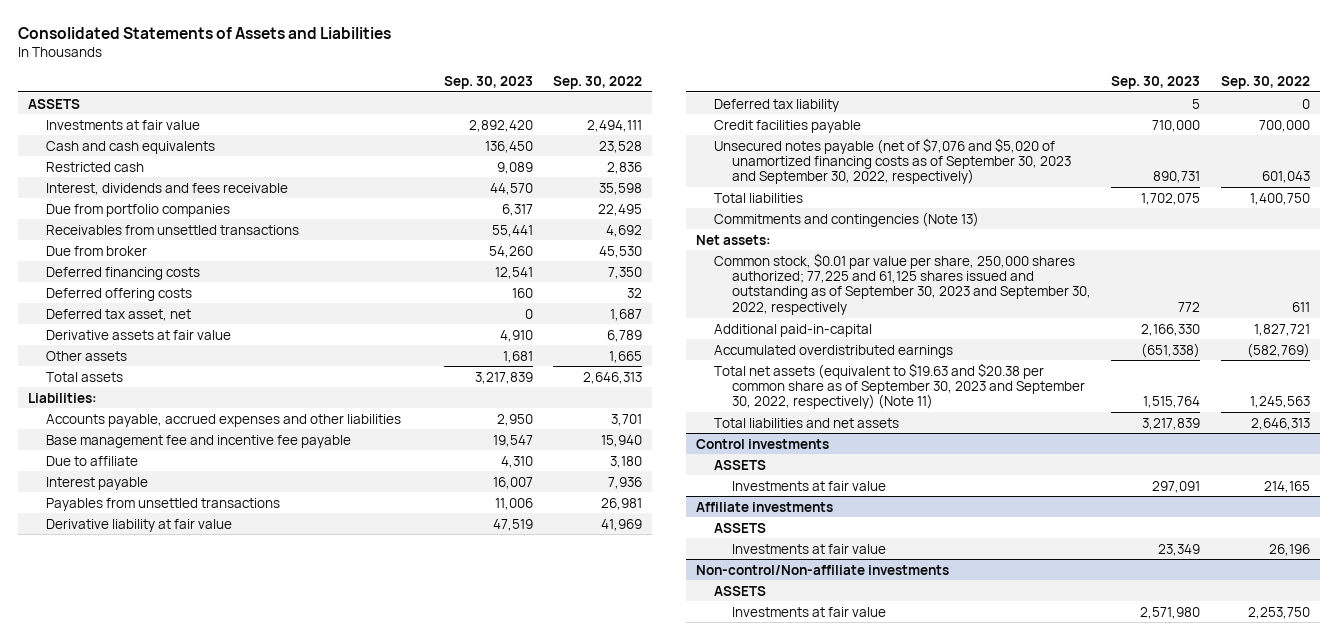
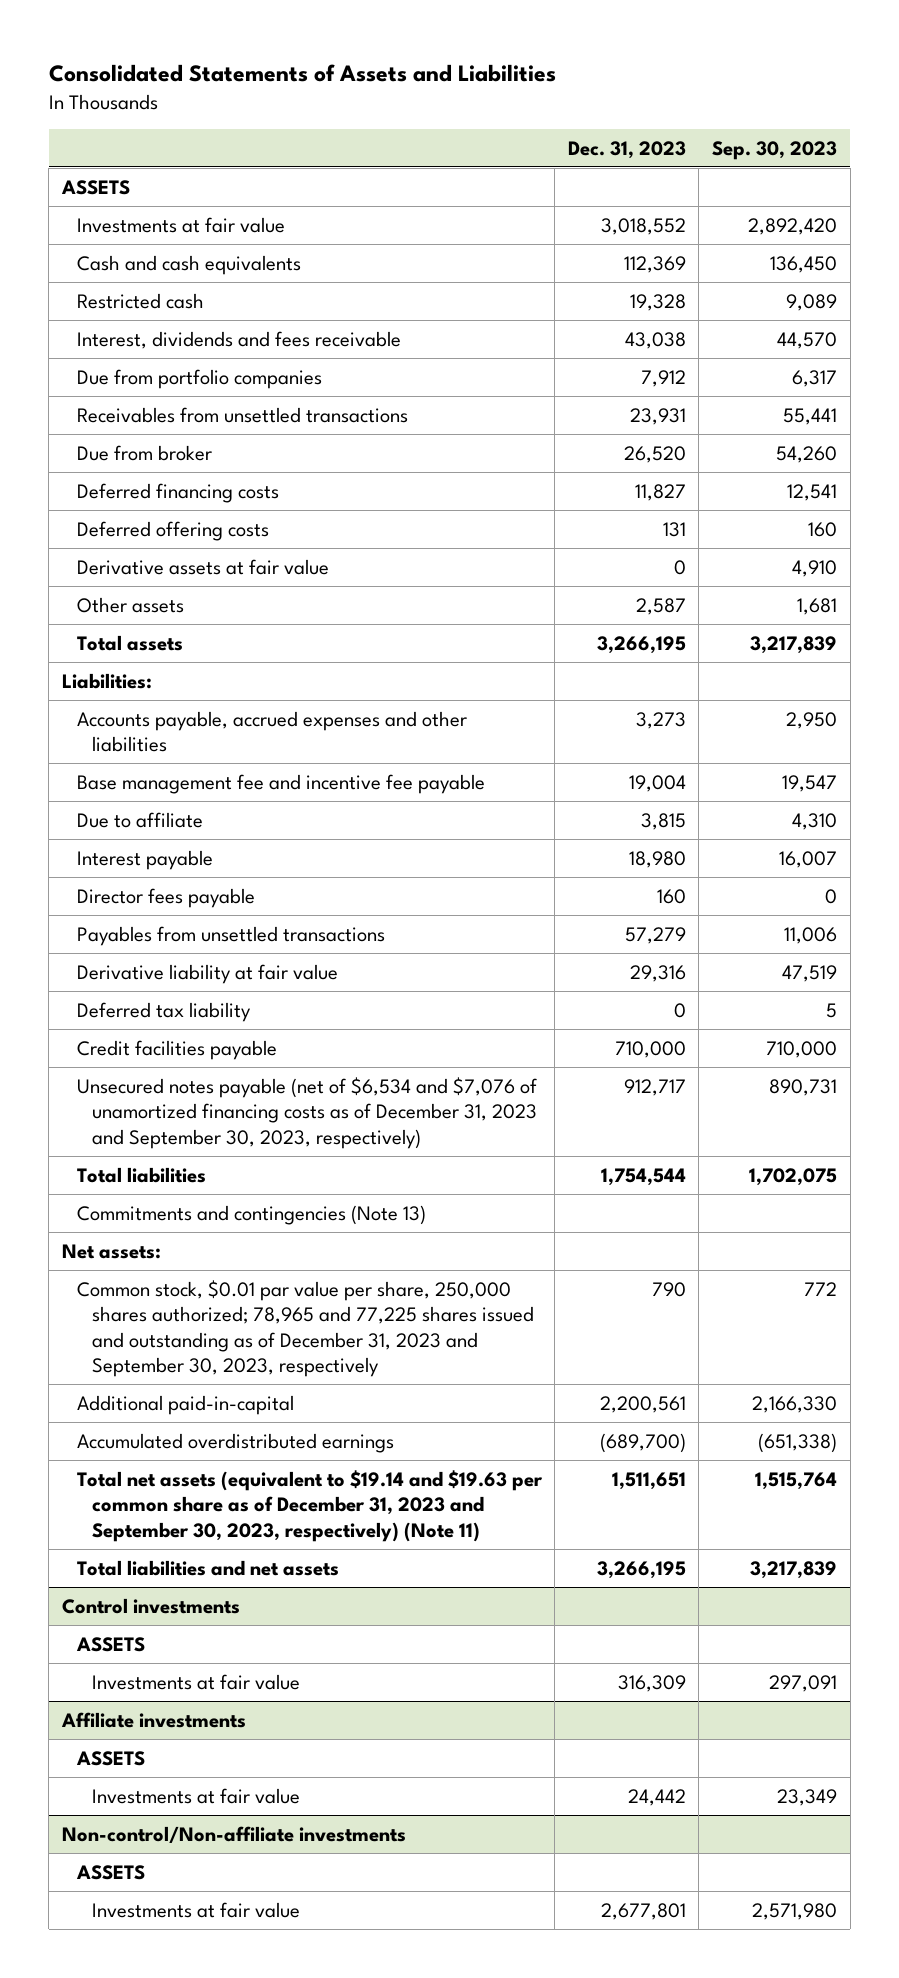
[553,76,643,90] Sep. 30, 2022 -> none
none -> [567,140,686,159] Dec. 31, 2023
[46,308,192,321] Deferred tax asset, net -> none
none -> [76,887,255,908] Director fees payable
[714,137,1072,185] Unsecured notes payable (net of $7,076 and $5,020 of unamortized financing costs as of September 30, 2023 and September 30, 2022, respectively) -> [76,1076,537,1149] Unsecured notes payable (net of $6,534 and $7,076 of unamortized financing costs as of December 31, 2023 and September 30, 2023, respectively)
[714,252,1092,315] Common stock, $0.01 par value per share, 250,000 shares authorized; 77,225 and 61,125 shares issued and outstanding as of September 30, 2023 and September 30, 2022, respectively -> [76,1279,534,1378] Common stock, $0.01 par value per share, 250,000 shares authorized; 78,965 and 77,225 shares issued and outstanding as of December 31, 2023 and September 30, 2023, respectively
[714,362,1086,410] Total net assets (equivalent to $19.63 and $20.38 per common share as of September 30, 2023 and September 30, 2022, respectively) (Note 11) -> [76,1469,543,1542] Total net assets (equivalent to $19.14 and $19.63 per common share as of December 31, 2023 and September 30, 2023, respectively) (Note 11)

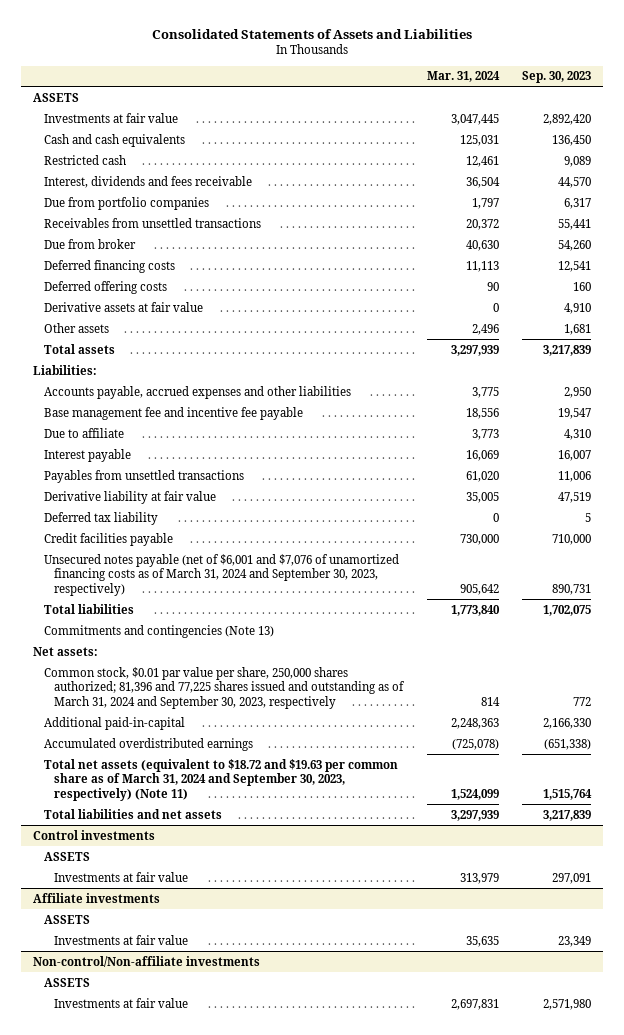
[567,140,686,159] Dec. 31, 2023 -> none
none -> [426,71,500,83] Mar. 31, 2024
[76,887,255,908] Director fees payable -> none
[76,1076,537,1149] Unsecured notes payable (net of $6,534 and $7,076 of unamortized financing costs as of December 31, 2023 and September 30, 2023, respectively) -> [43,553,399,597] Unsecured notes payable (net of $6,001 and $7,076 of unamortized financing costs as of March 31, 2024 and September 30, 2023, respectively)
[76,1279,534,1378] Common stock, $0.01 par value per share, 250,000 shares authorized; 78,965 and 77,225 shares issued and outstanding as of December 31, 2023 and September 30, 2023, respectively -> [43,666,406,710] Common stock, $0.01 par value per share, 250,000 shares authorized; 81,396 and 77,225 shares issued and outstanding as of March 31, 2024 and September 30, 2023, respectively
[76,1469,543,1542] Total net assets (equivalent to $19.14 and $19.63 per common share as of December 31, 2023 and September 30, 2023, respectively) (Note 11) -> [43,758,398,802] Total net assets (equivalent to $18.72 and $19.63 per common share as of March 31, 2024 and September 30, 2023, respectively) (Note 11)

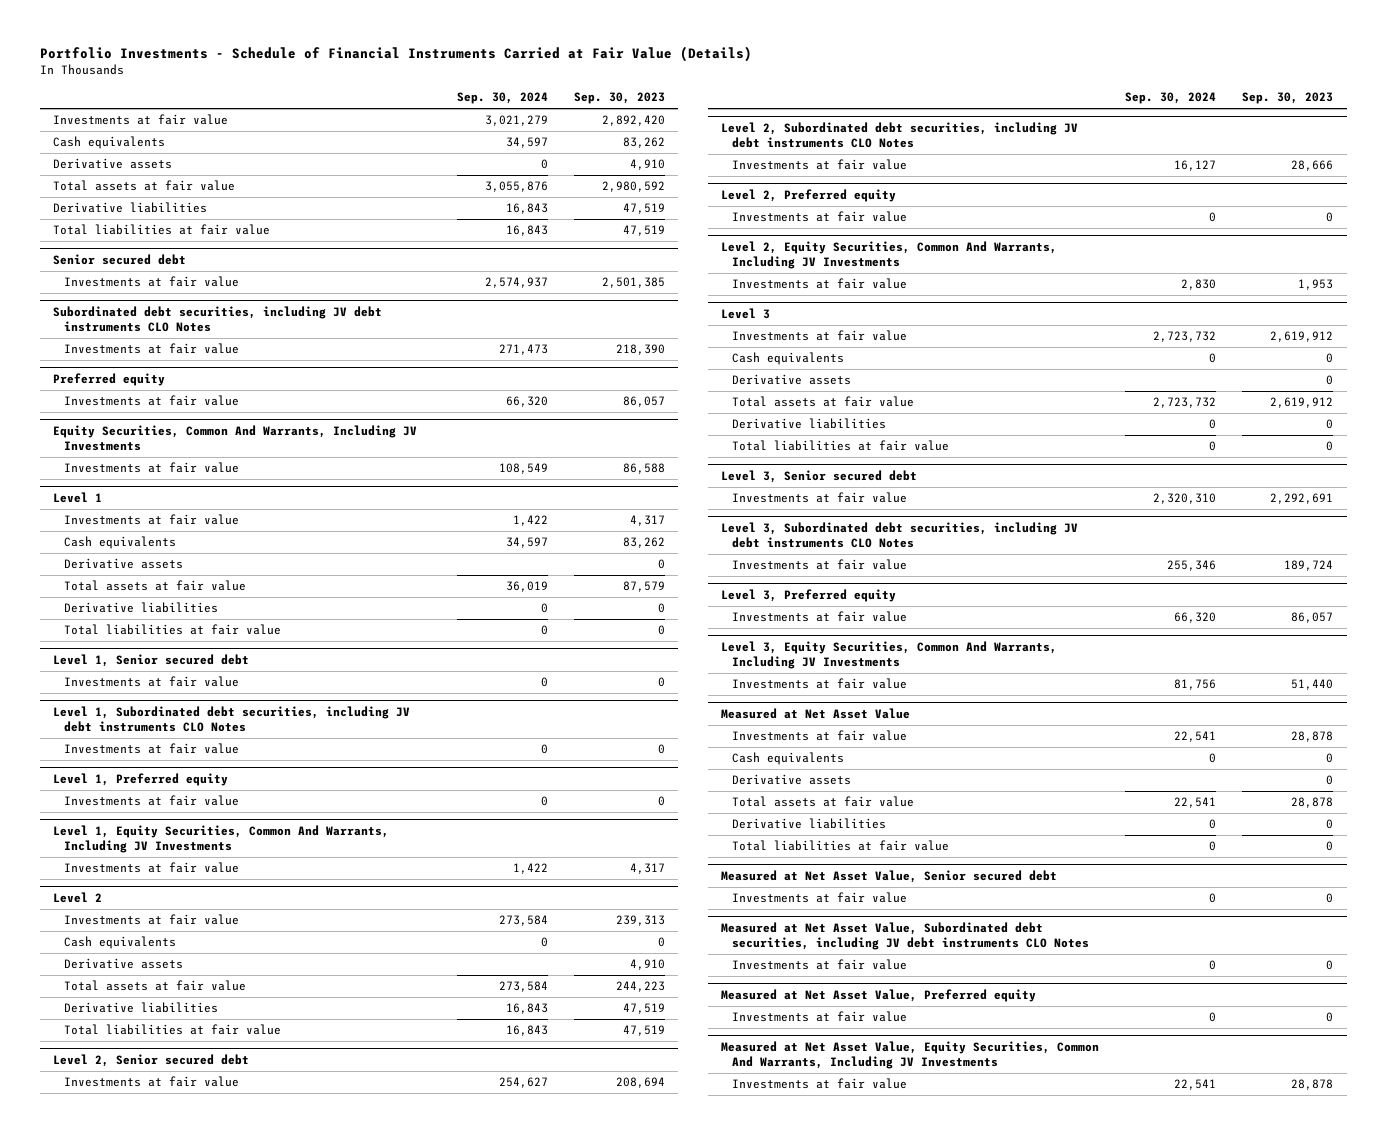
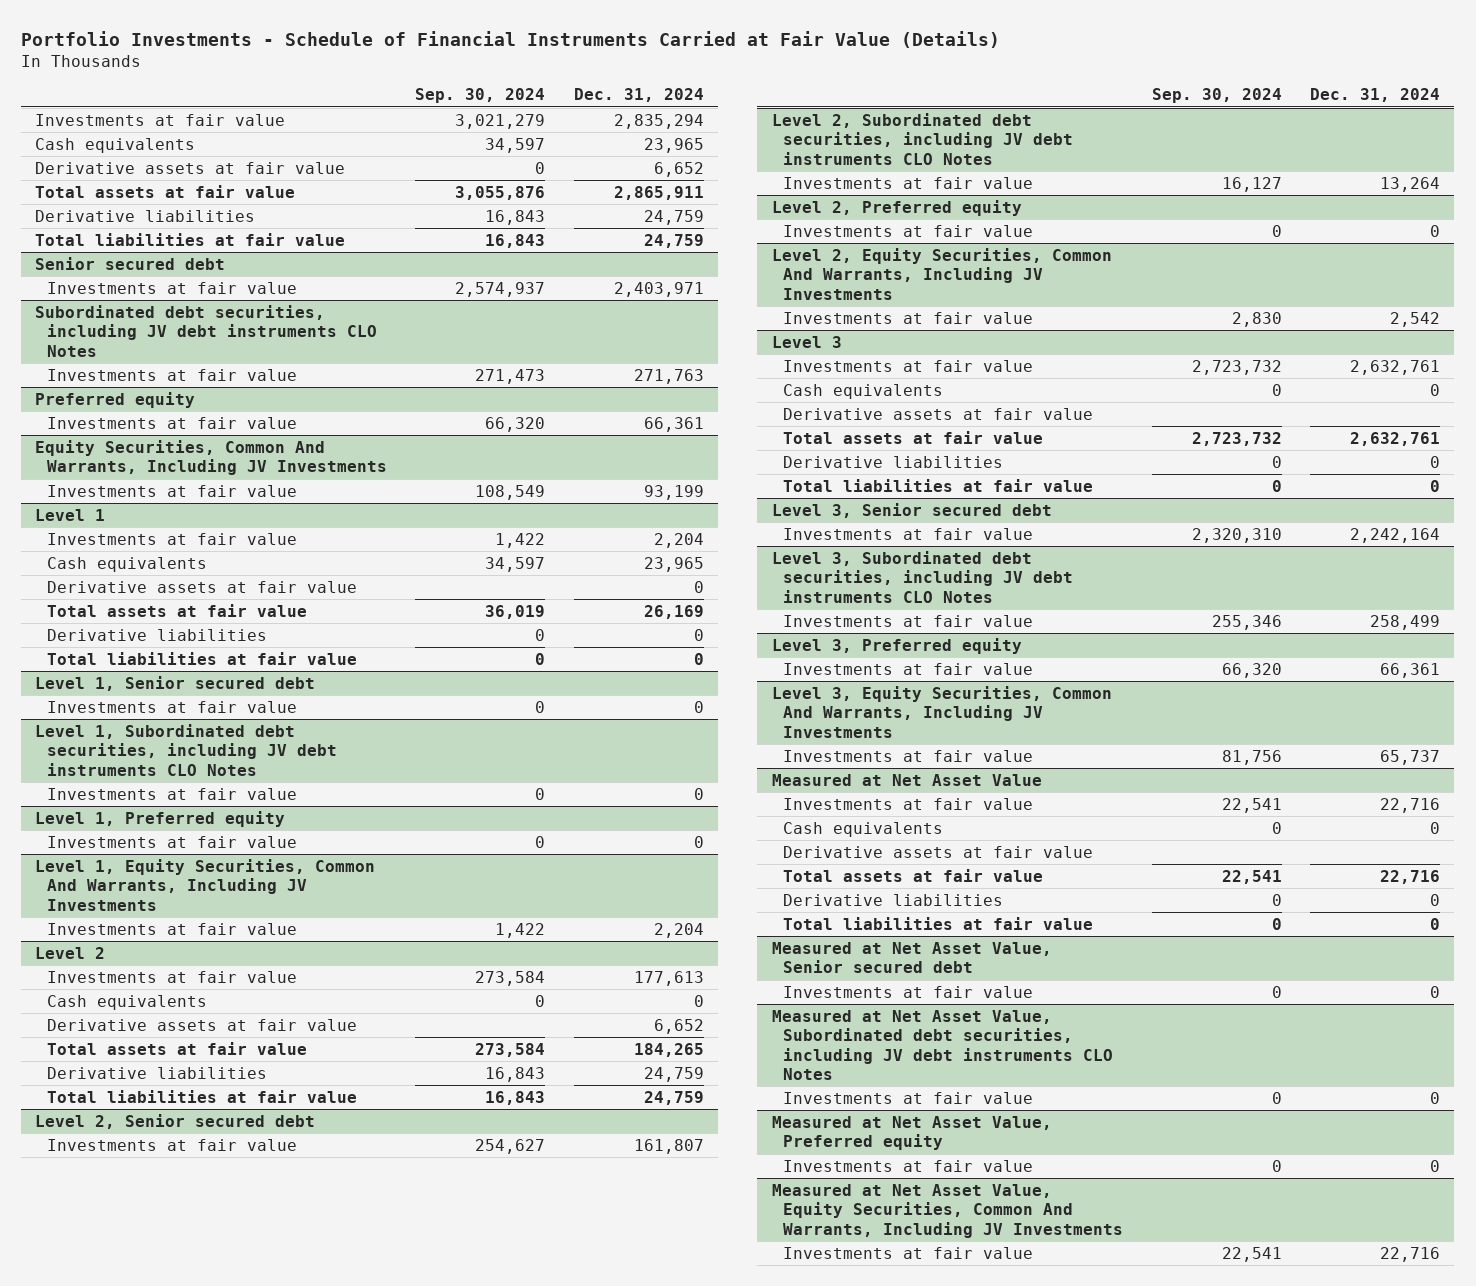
[574,92,666,105] Sep. 30, 2023 -> none
none -> [573,88,704,103] Dec. 31, 2024
[53,158,173,170] Derivative assets -> [35,161,346,174] Derivative assets at fair value
[64,558,184,570] Derivative assets -> [46,580,357,593] Derivative assets at fair value
[64,958,184,970] Derivative assets -> [46,1018,357,1031] Derivative assets at fair value
[732,374,852,386] Derivative assets -> [783,407,1094,420] Derivative assets at fair value
[732,774,852,786] Derivative assets -> [783,845,1094,858] Derivative assets at fair value

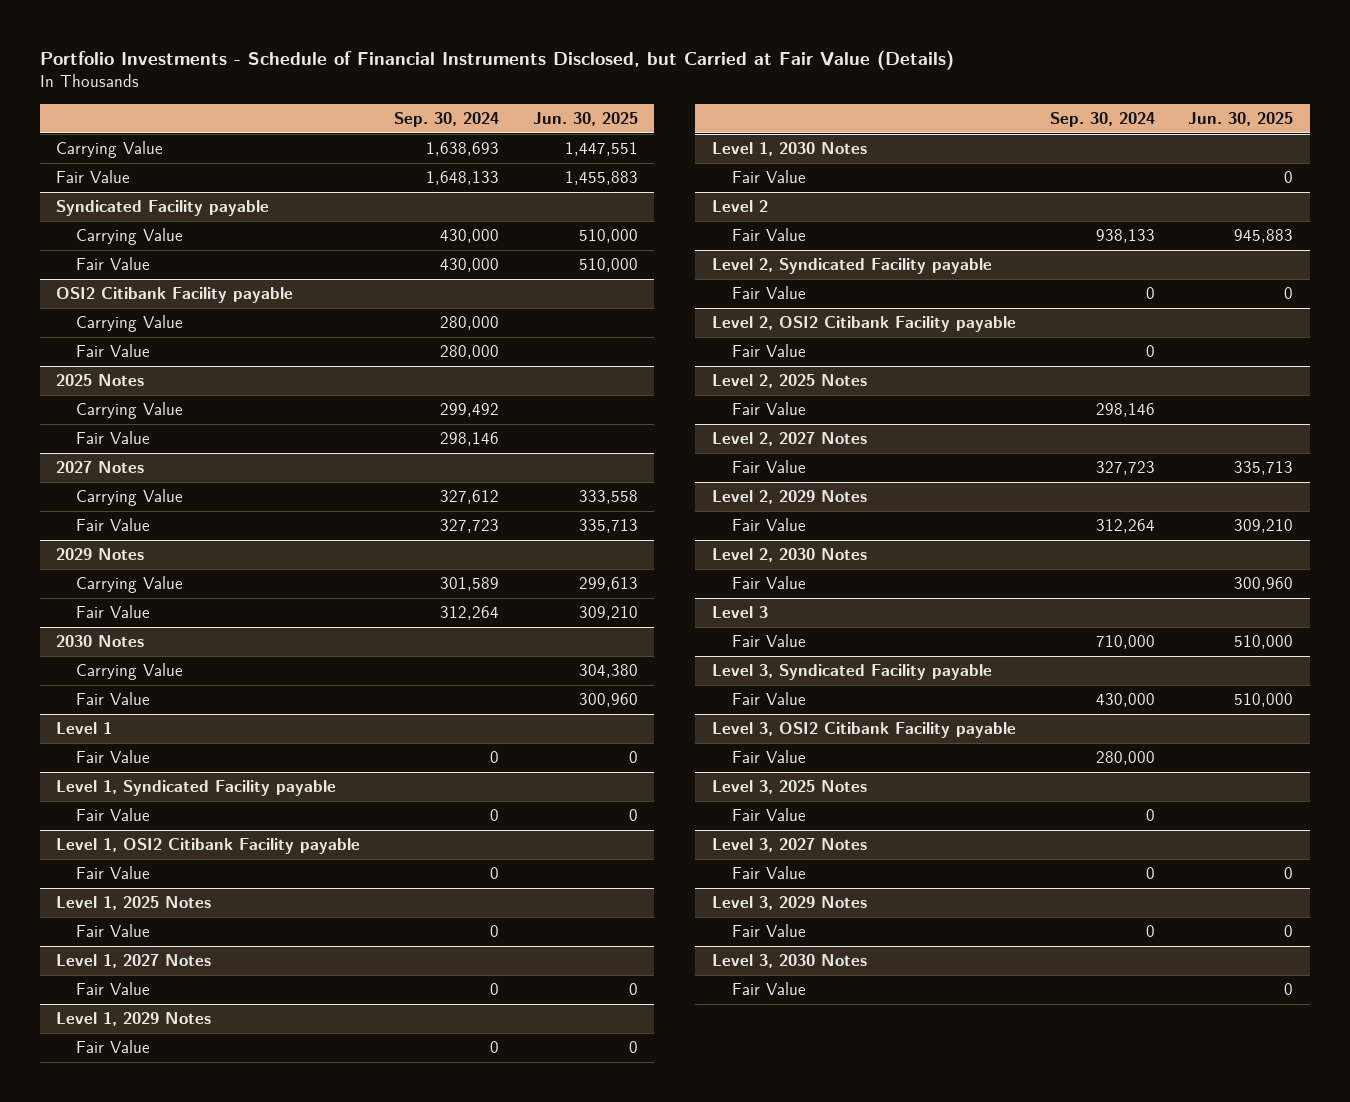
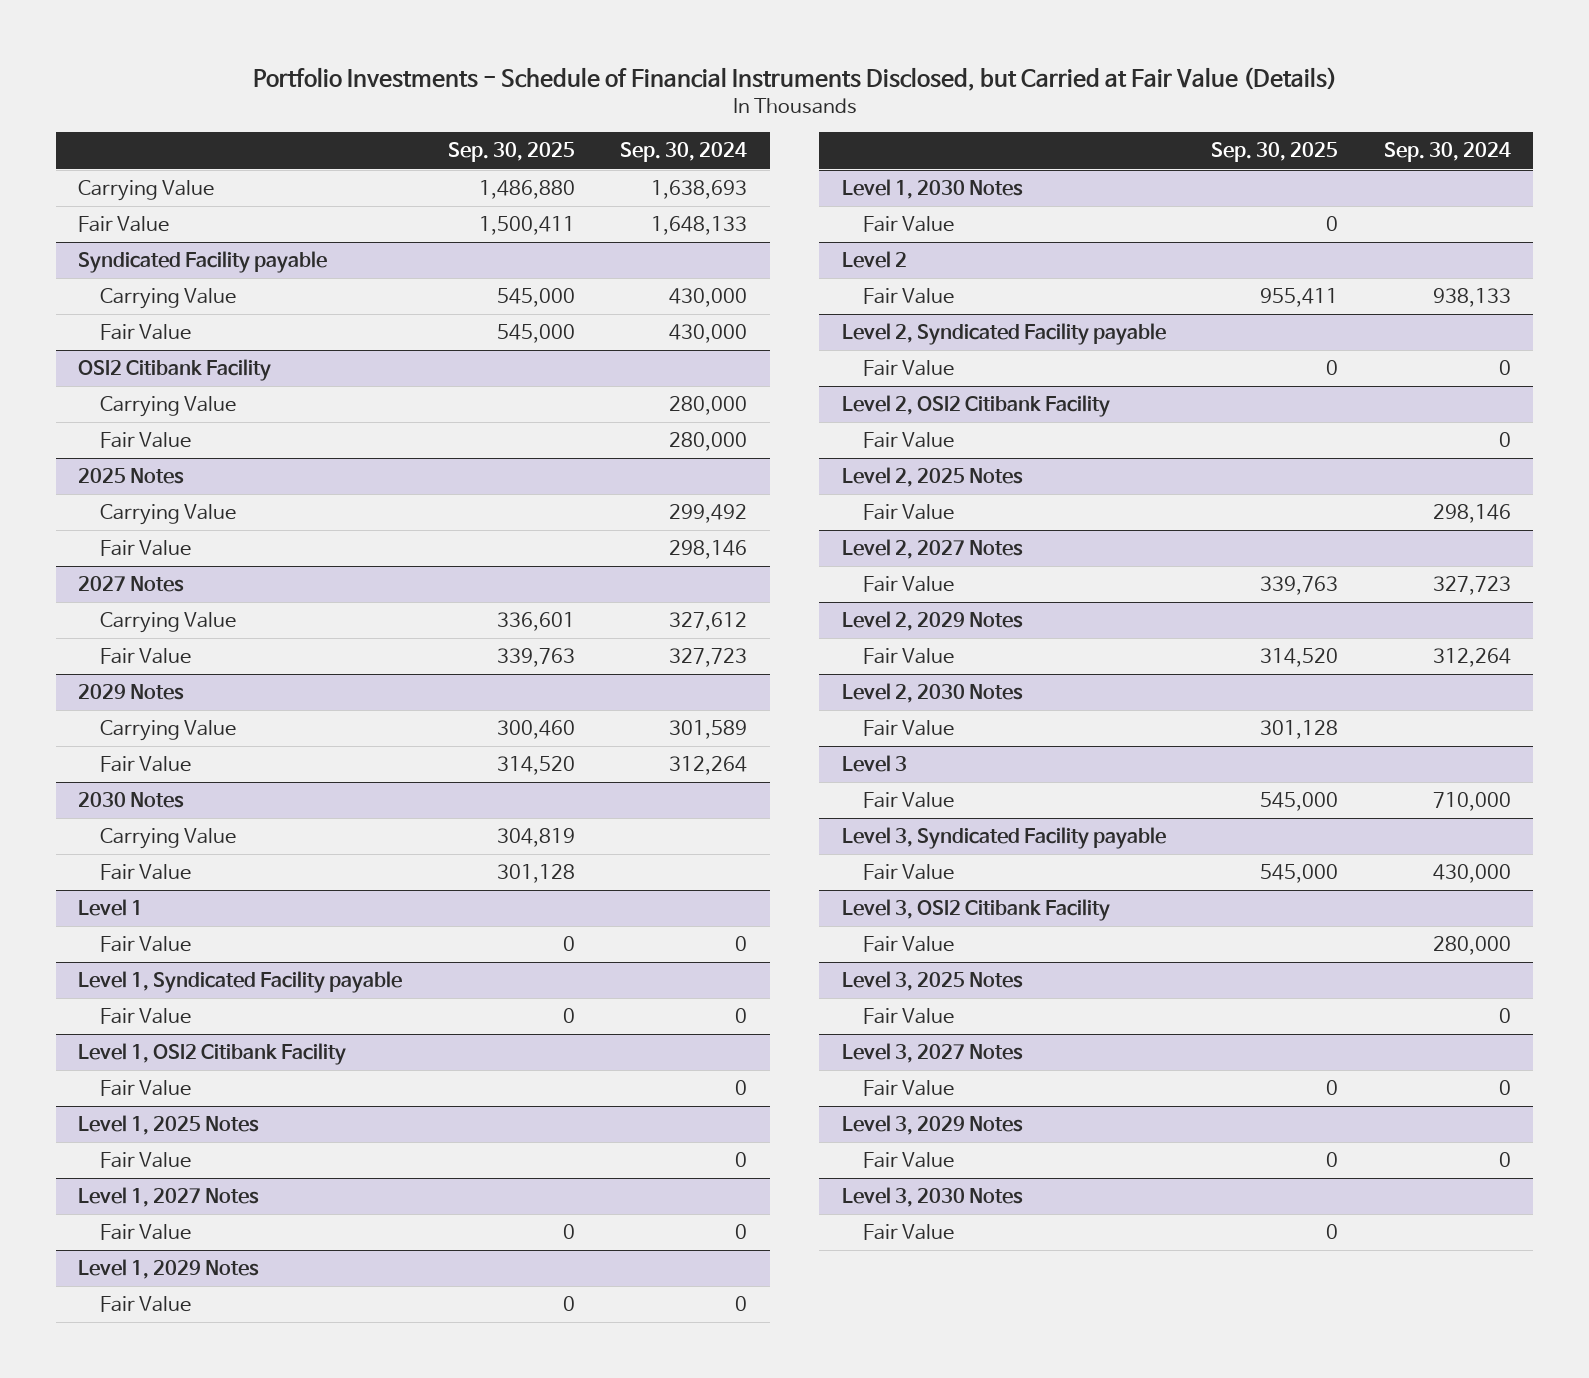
[532,112,638,127] Jun. 30, 2025 -> none
none -> [447,142,575,163] Sep. 30, 2025
[56,287,294,304] OSI2 Citibank Facility payable -> [78,359,272,382] OSI2 Citibank Facility
[56,838,361,855] Level 1, OSI2 Citibank Facility payable -> [78,1043,347,1066] Level 1, OSI2 Citibank Facility
[712,316,1017,333] Level 2, OSI2 Citibank Facility payable -> [841,395,1110,418] Level 2, OSI2 Citibank Facility
[712,722,1017,739] Level 3, OSI2 Citibank Facility payable -> [841,899,1110,922] Level 3, OSI2 Citibank Facility

